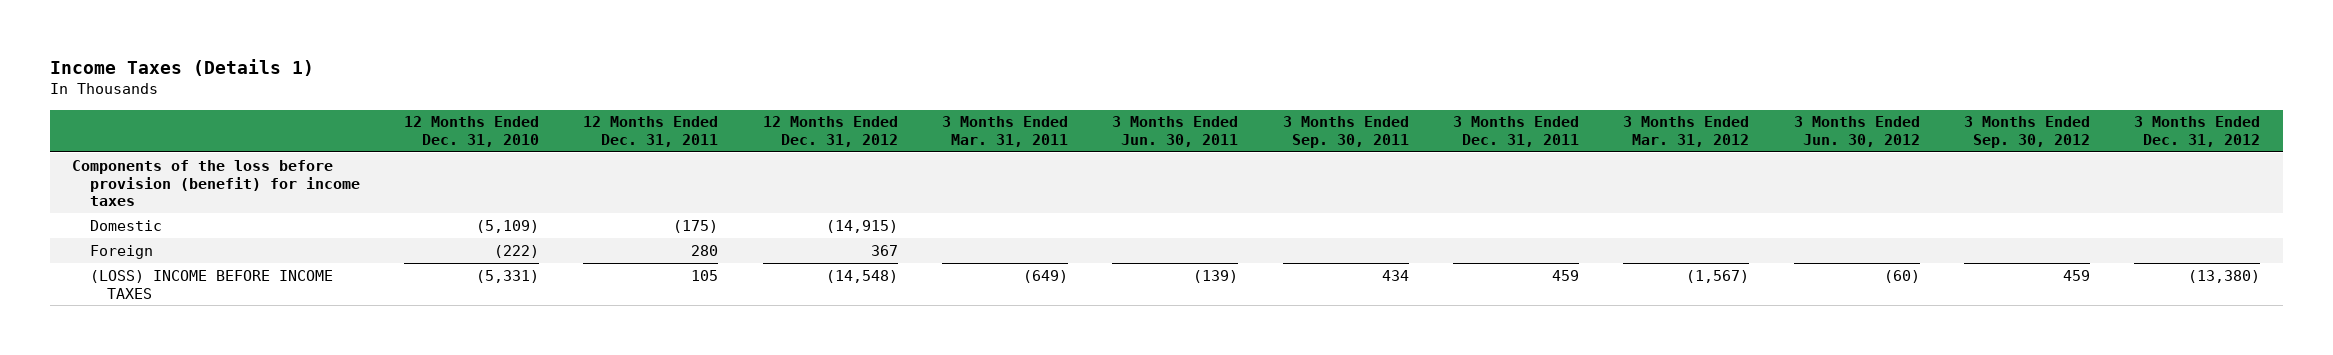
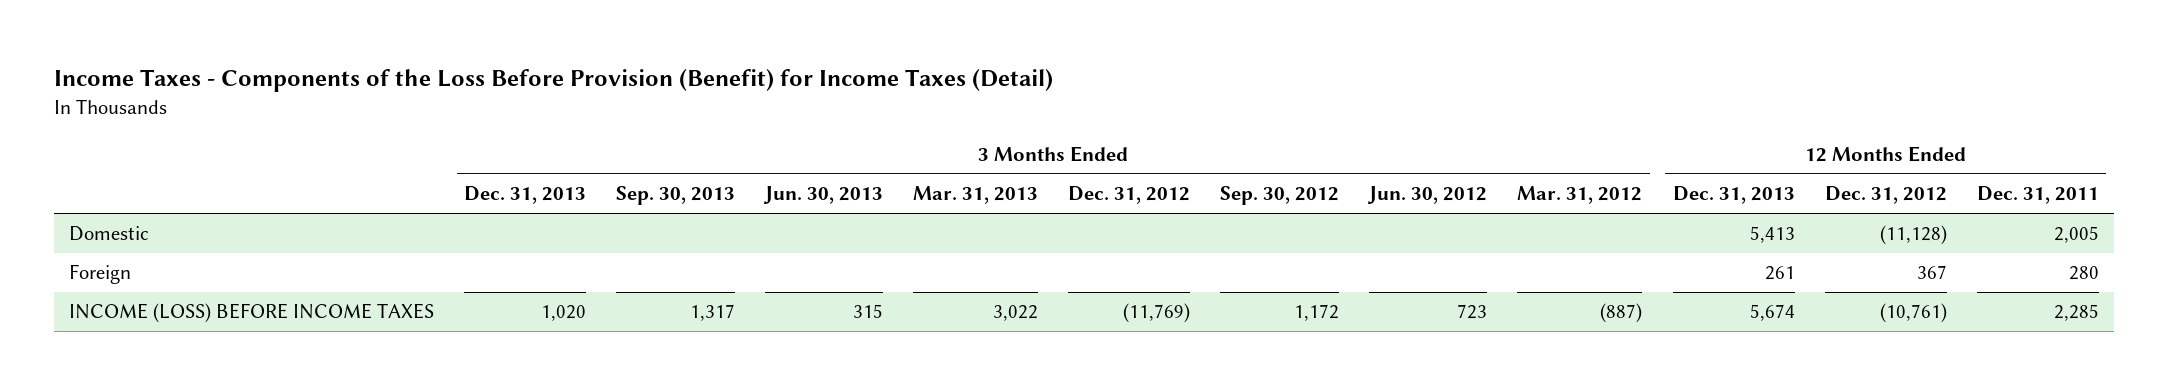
[50,58,315,76] Income Taxes (Details 1) -> [54,69,1054,93] Income Taxes - Components of the Loss Before Provision (Benefit) for Income Taxes (Detail)
[404,116,540,148] 12 Months Ended Dec. 31, 2010 -> none
[942,116,1069,148] 3 Months Ended Mar. 31, 2011 -> none
[1112,116,1239,148] 3 Months Ended Jun. 30, 2011 -> none
[1282,116,1409,149] 3 Months Ended Sep. 30, 2011 -> none
[1453,116,1580,148] 3 Months Ended Dec. 31, 2011 -> none
none -> [464,186,587,205] Dec. 31, 2013
none -> [616,186,736,206] Sep. 30, 2013
none -> [763,186,884,205] Jun. 30, 2013
none -> [913,186,1039,205] Mar. 31, 2013
none -> [1672,186,1795,205] Dec. 31, 2013
[72,159,360,207] Components of the loss before provision (benefit) for income taxes -> none
[673,219,719,233] (175) -> [2053,226,2099,244] 2,005
[825,219,898,233] (14,915) -> [1879,225,1947,246] (11,128)
[89,269,333,299] (LOSS) INCOME BEFORE INCOME TAXES -> [69,303,435,324] INCOME (LOSS) BEFORE INCOME TAXES
[691,269,719,281] 105 -> [2053,304,2099,322] 2,285
[825,269,898,283] (14,548) -> [1879,303,1947,324] (10,761)
[1686,269,1750,283] (1,567) -> [1600,303,1643,324] (887)
[1883,269,1920,283] (60) -> [1457,304,1488,320] 723
[2063,269,2091,281] 459 -> [1294,304,1340,322] 1,172
[2188,269,2261,283] (13,380) -> [1123,303,1191,324] (11,769)

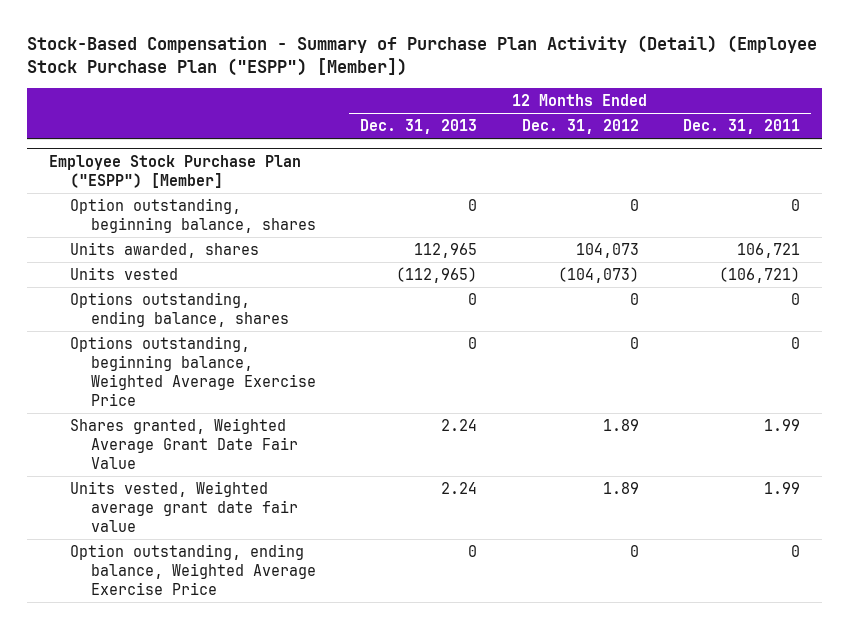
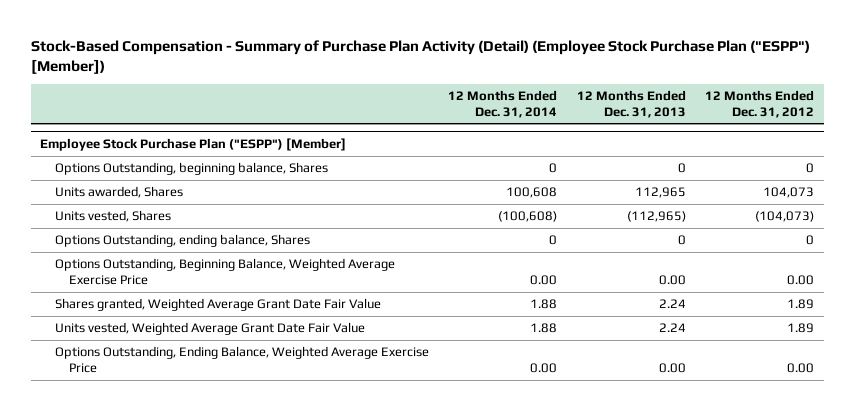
[683,119,801,135] Dec. 31, 2011 -> none
none -> [448,89,558,118] 12 Months Ended Dec. 31, 2014
[70,197,316,234] Option outstanding, beginning balance, shares -> [54,162,328,176] Options Outstanding, beginning balance, Shares
[70,241,260,258] Units awarded, shares -> [54,186,183,199] Units awarded, Shares
[70,266,179,280] Units vested -> [54,210,171,223] Units vested, Shares
[70,291,289,328] Options outstanding, ending balance, shares -> [54,234,310,248] Options Outstanding, ending balance, Shares
[70,335,316,407] Options outstanding, beginning balance, Weighted Average Exercise Price -> [54,258,395,285] Options Outstanding, Beginning Balance, Weighted Average Exercise Price
[468,336,478,349] 0 -> [658,274,686,285] 0.00
[629,336,639,349] 0 -> [787,274,815,285] 0.00
[70,480,298,533] Units vested, Weighted average grant date fair value -> [54,322,365,336] Units vested, Weighted Average Grant Date Fair Value
[70,543,316,596] Option outstanding, ending balance, Weighted Average Exercise Price -> [54,346,429,373] Options Outstanding, Ending Balance, Weighted Average Exercise Price
[468,544,478,557] 0 -> [658,362,686,373] 0.00
[629,544,639,557] 0 -> [787,362,815,373] 0.00

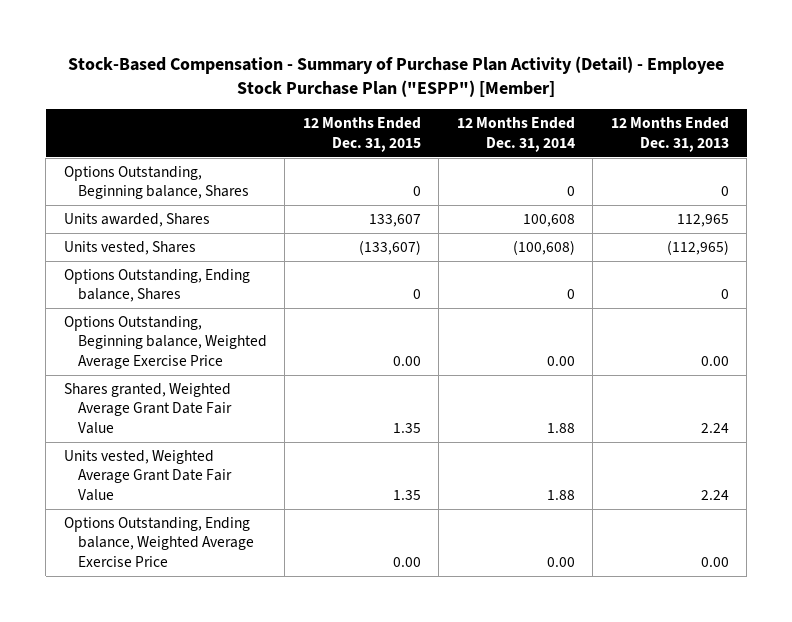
[30,39,810,74] Stock-Based Compensation - Summary of Purchase Plan Activity (Detail) (Employee Stock Purchase Plan ("ESPP") [Member]) -> [68,55,725,97] Stock-Based Compensation - Summary of Purchase Plan Activity (Detail) - Employee Stock Purchase Plan ("ESPP") [Member]
[705,89,815,118] 12 Months Ended Dec. 31, 2012 -> none
none -> [302,117,421,152] 12 Months Ended Dec. 31, 2015
[40,137,347,151] Employee Stock Purchase Plan ("ESPP") [Member] -> none
[54,162,328,176] Options Outstanding, beginning balance, Shares -> [63,166,249,200] Options Outstanding, Beginning balance, Shares
[54,234,310,248] Options Outstanding, ending balance, Shares -> [63,269,250,303] Options Outstanding, Ending balance, Shares
[54,258,395,285] Options Outstanding, Beginning Balance, Weighted Average Exercise Price -> [63,316,267,369] Options Outstanding, Beginning balance, Weighted Average Exercise Price
[54,346,429,373] Options Outstanding, Ending Balance, Weighted Average Exercise Price -> [63,517,254,567] Options Outstanding, Ending balance, Weighted Average Exercise Price

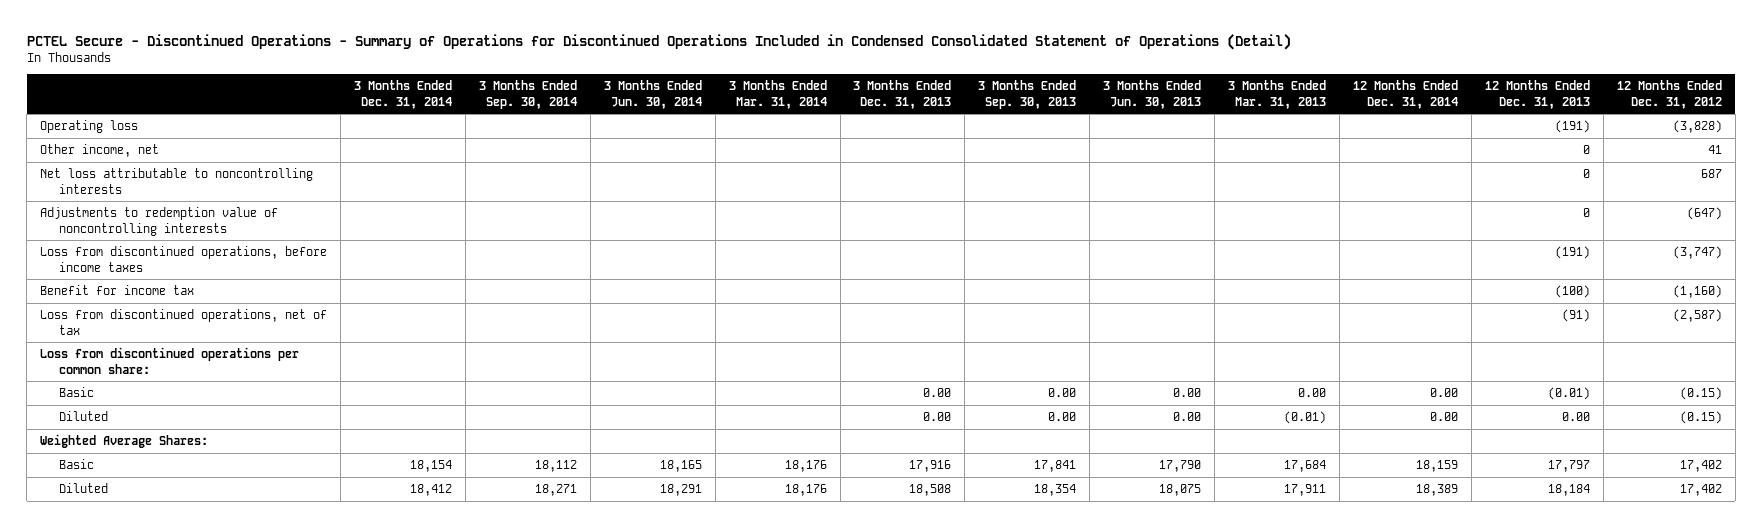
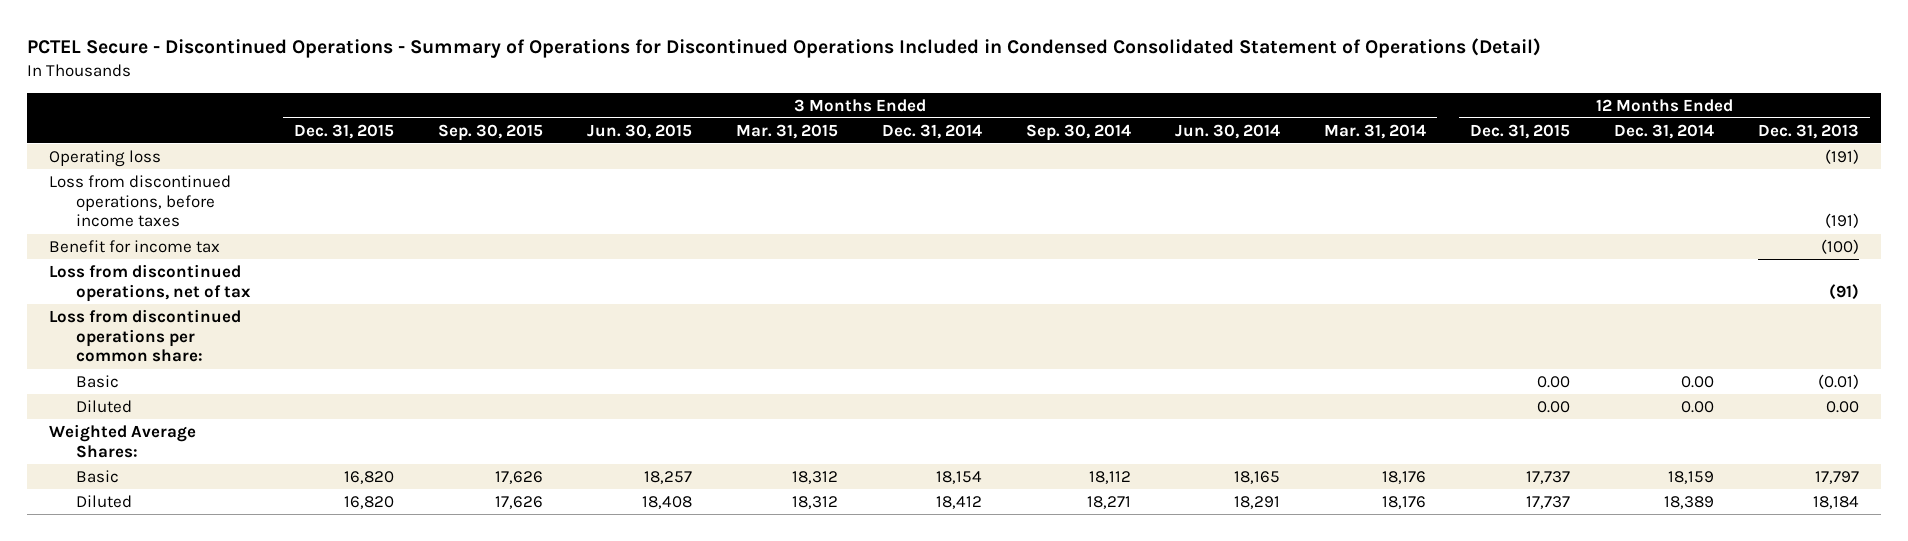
[853,80,952,109] 3 Months Ended Dec. 31, 2013 -> none
[978,80,1077,109] 3 Months Ended Sep. 30, 2013 -> none
[1103,80,1202,109] 3 Months Ended Jun. 30, 2013 -> none
[1228,80,1327,109] 3 Months Ended Mar. 31, 2013 -> none
[1616,80,1722,109] 12 Months Ended Dec. 31, 2012 -> none
none -> [293,123,394,139] Dec. 31, 2015
none -> [437,123,543,141] Sep. 30, 2015
none -> [586,123,692,139] Jun. 30, 2015
none -> [735,123,838,139] Mar. 31, 2015
none -> [1470,123,1571,139] Dec. 31, 2015
[40,144,160,158] Other income, net -> none
[40,168,314,194] Net loss attributable to noncontrolling interests -> none
[40,207,279,236] Adjustments to redemption value of noncontrolling interests -> none

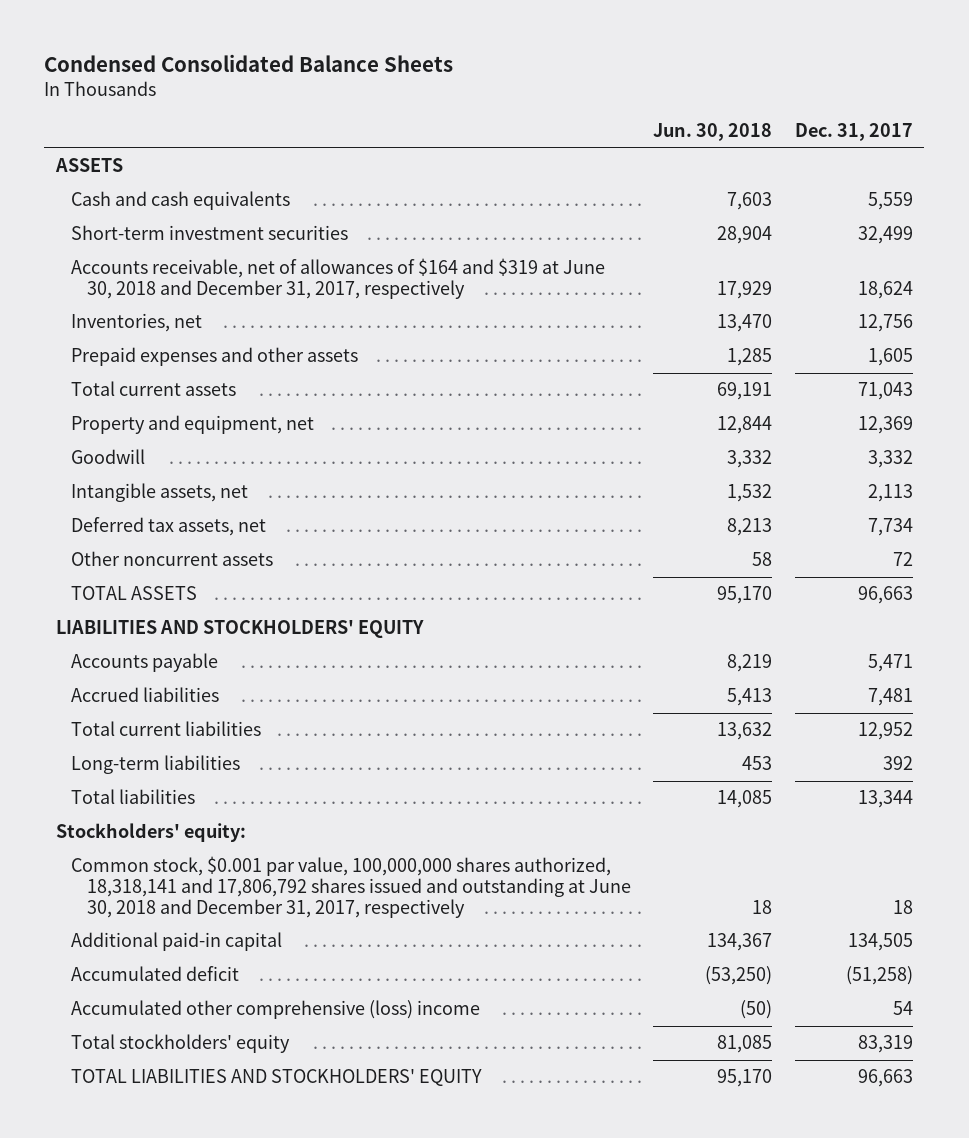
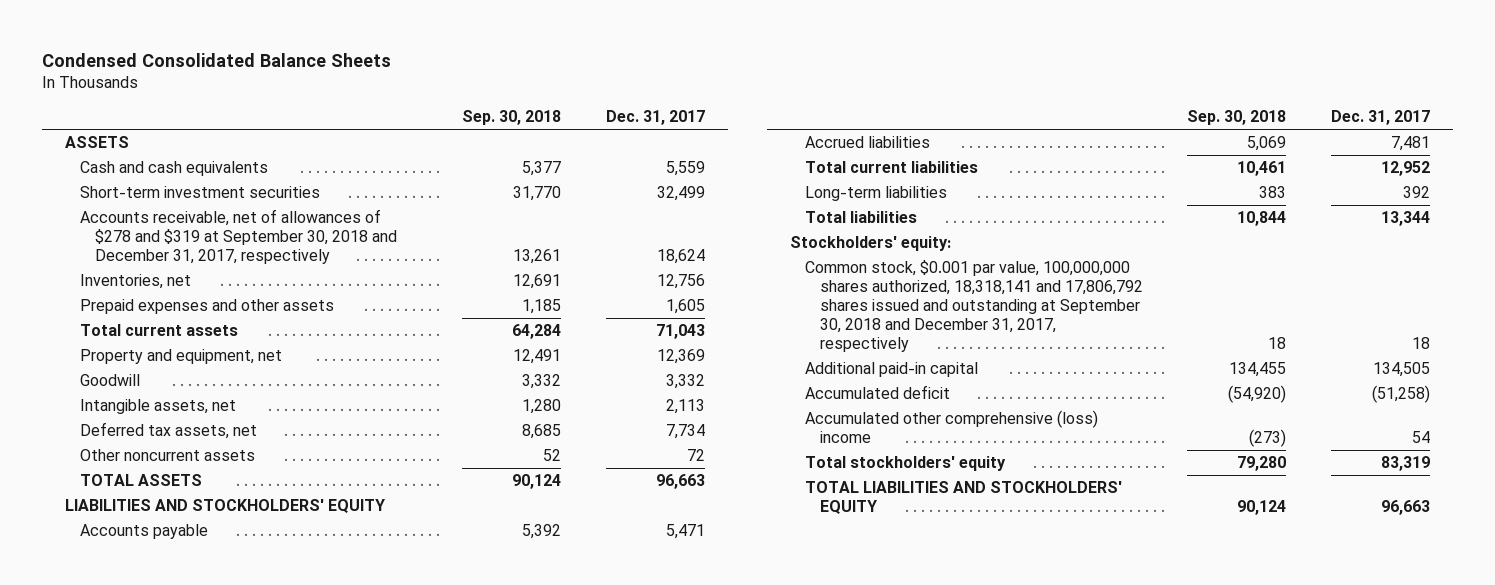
[653,123,773,142] Jun. 30, 2018 -> none
none -> [462,110,562,126] Sep. 30, 2018
[71,258,606,300] Accounts receivable, net of allowances of $164 and $319 at June 30, 2018 and December 31, 2017, respectively -> [79,209,397,265] Accounts receivable, net of allowances of $278 and $319 at September 30, 2018 and December 31, 2017, respectively
[71,856,631,918] Common stock, $0.001 par value, 100,000,000 shares authorized, 18,318,141 and 17,806,792 shares issued and outstanding at June 30, 2018 and December 31, 2017, respectively -> [804,260,1143,352] Common stock, $0.001 par value, 100,000,000 shares authorized, 18,318,141 and 17,806,792 shares issued and outstanding at September 30, 2018 and December 31, 2017, respectively

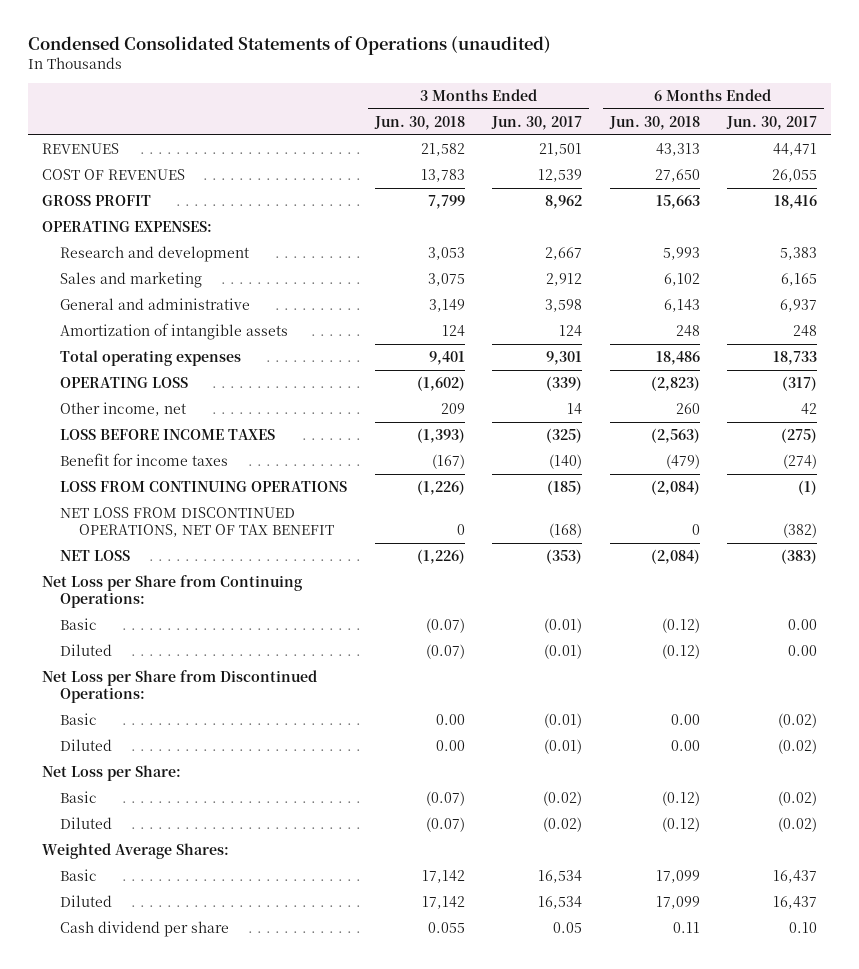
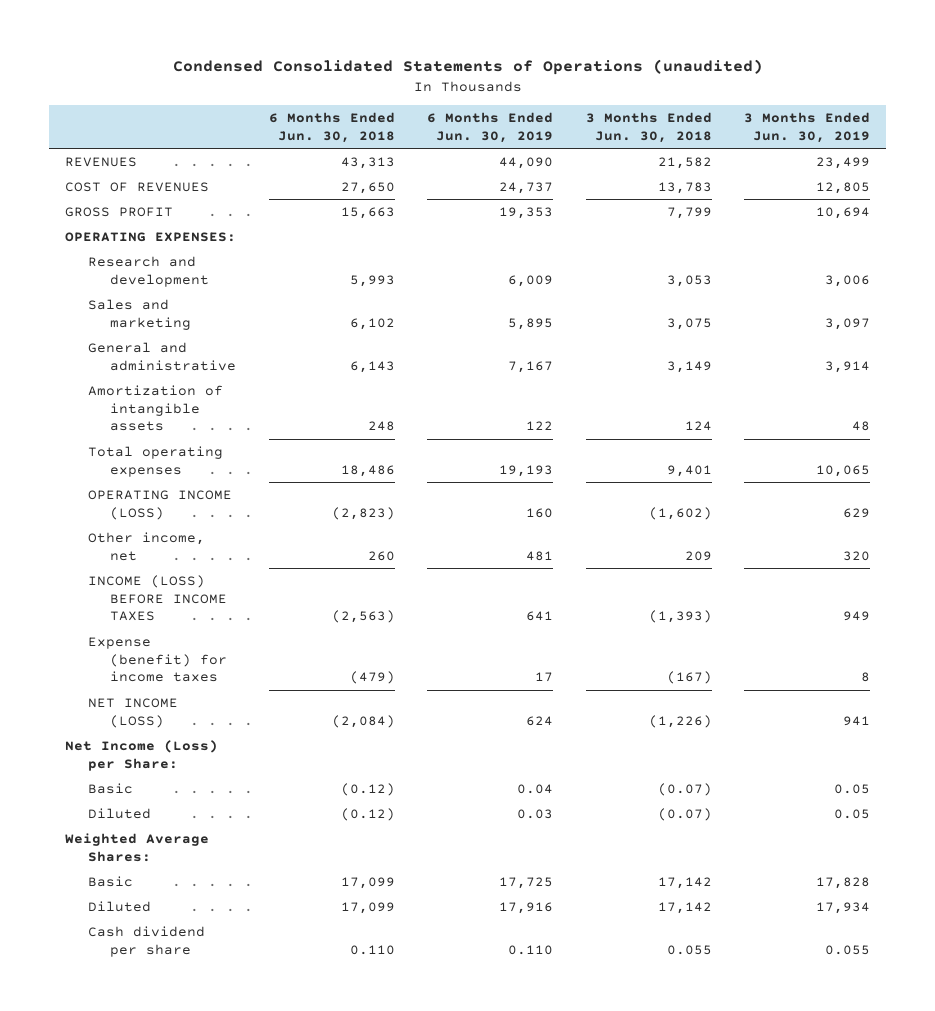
[491,115,583,130] Jun. 30, 2017 -> none
[726,115,818,130] Jun. 30, 2017 -> none
none -> [427,112,554,143] 6 Months Ended Jun. 30, 2019
none -> [744,112,871,143] 3 Months Ended Jun. 30, 2019
[60,376,189,388] OPERATING LOSS -> [87,489,232,520] OPERATING INCOME (LOSS)
[60,480,348,492] LOSS FROM CONTINUING OPERATIONS -> none
[60,506,334,538] NET LOSS FROM DISCONTINUED OPERATIONS, NET OF TAX BENEFIT -> none
[41,574,303,609] Net Loss per Share from Continuing Operations: -> none
[60,617,98,630] Basic -> none
[60,643,113,656] Diluted -> none
[41,669,317,704] Net Loss per Share from Discontinued Operations: -> none
[60,712,98,725] Basic -> none
[60,738,113,751] Diluted -> none
[60,428,276,440] LOSS BEFORE INCOME TAXES -> [87,574,228,622] INCOME (LOSS) BEFORE INCOME TAXES
[60,452,229,466] Benefit for income taxes -> [87,636,228,683] Expense (benefit) for income taxes
[60,549,131,561] NET LOSS -> [87,697,178,728] NET INCOME (LOSS)
[41,764,181,781] Net Loss per Share: -> [65,739,219,771] Net Income (Loss) per Share:
[672,921,700,933] 0.11 -> [349,944,395,955] 0.110

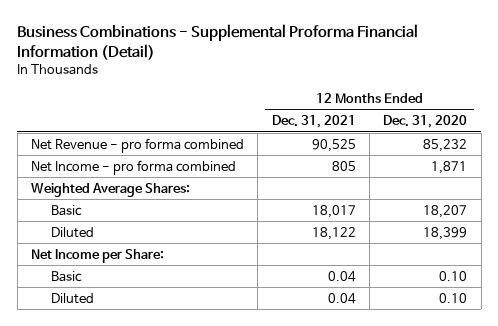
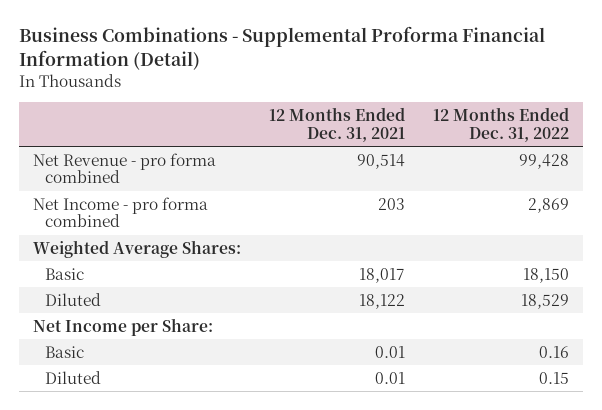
[383,115,468,129] Dec. 31, 2020 -> none
none -> [433,106,570,142] 12 Months Ended Dec. 31, 2022
[311,138,356,152] 90,525 -> [356,153,405,169] 90,514
[331,160,356,171] 805 -> [377,197,405,210] 203
[327,270,356,282] 0.04 -> [374,345,405,358] 0.01
[327,292,356,304] 0.04 -> [374,371,405,384] 0.01

